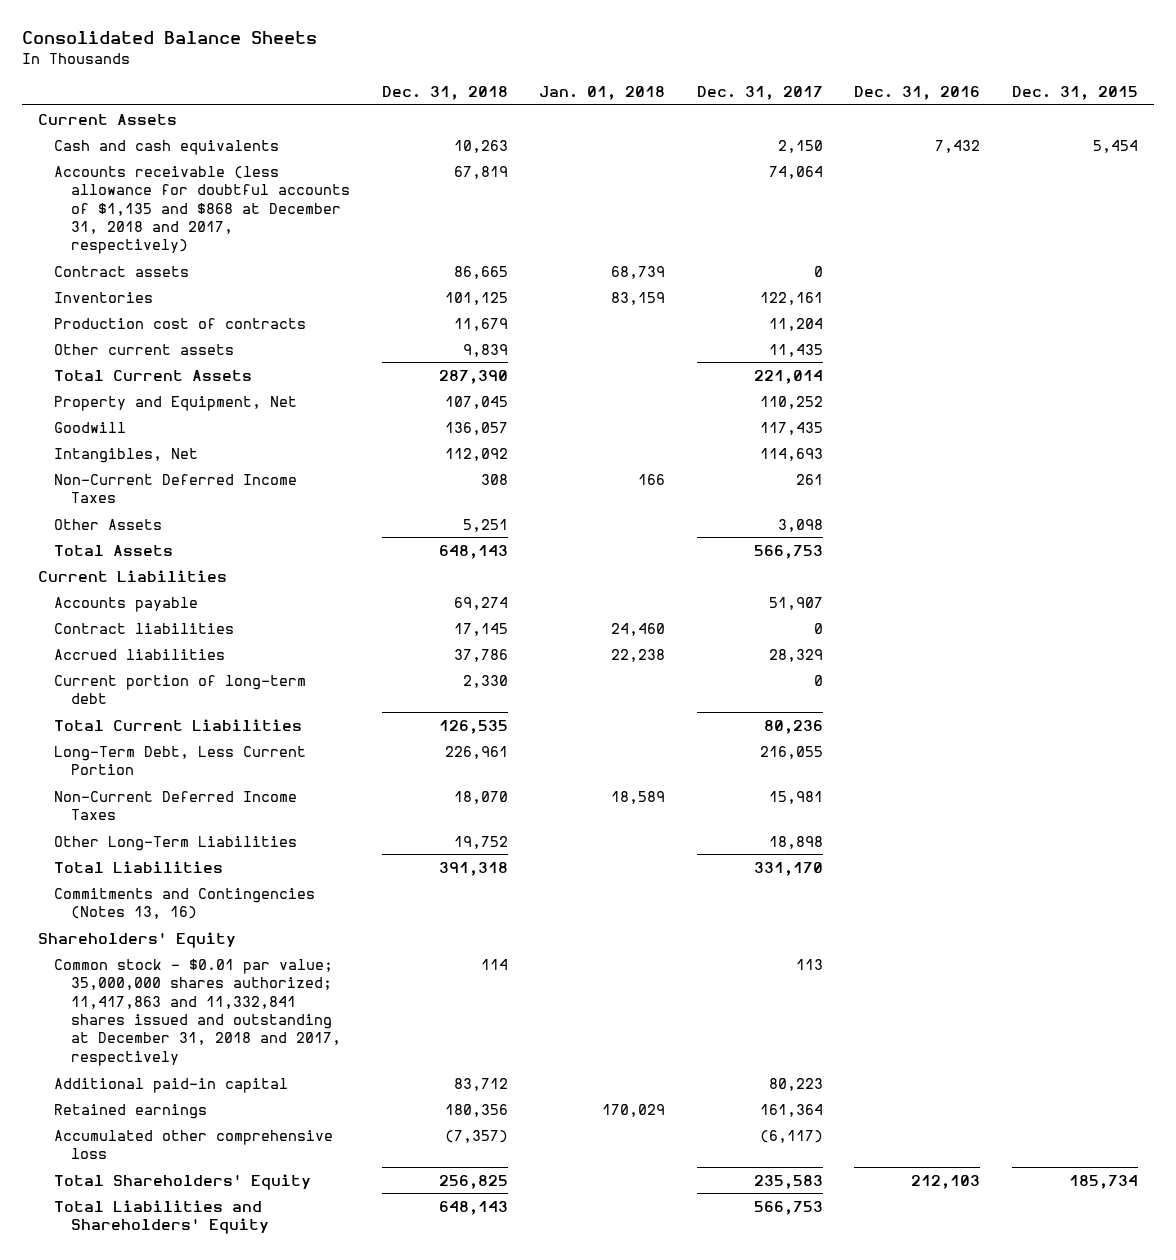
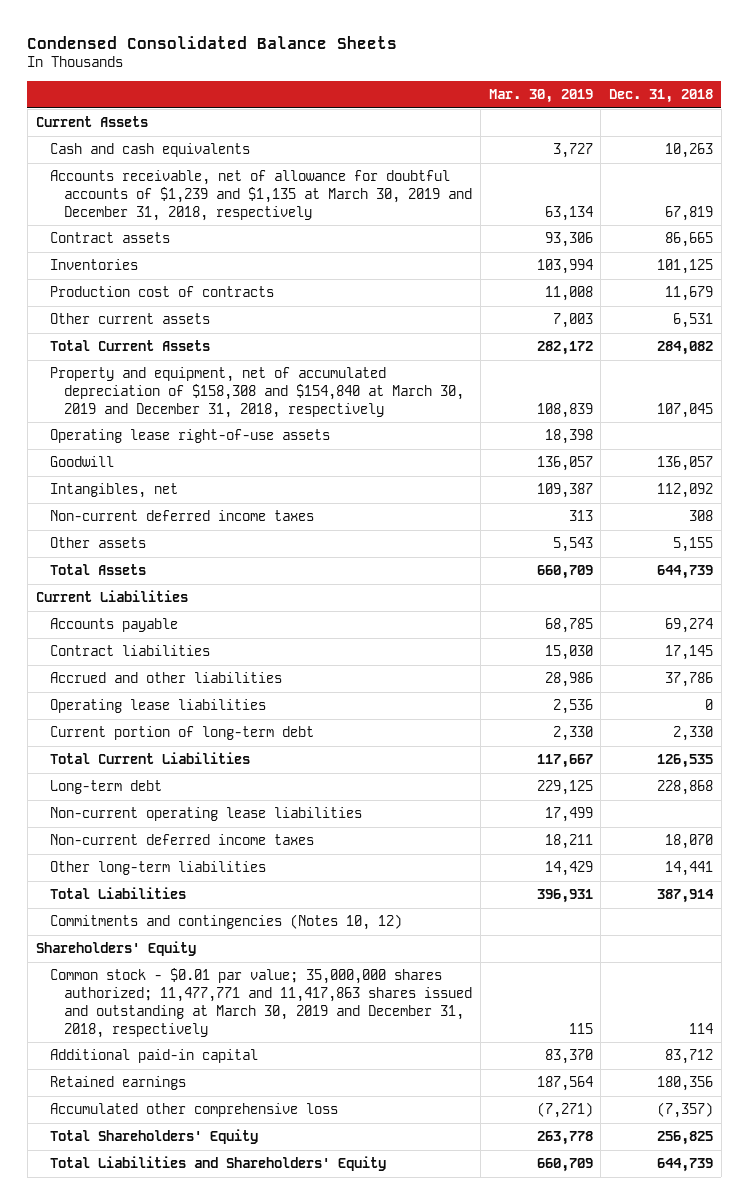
[22,31,318,45] Consolidated Balance Sheets -> [27,35,398,49] Condensed Consolidated Balance Sheets
[539,86,666,101] Jan. 01, 2018 -> none
[696,86,823,101] Dec. 31, 2017 -> none
[854,86,981,101] Dec. 31, 2016 -> none
[1011,86,1138,101] Dec. 31, 2015 -> none
none -> [488,89,593,104] Mar. 30, 2019
[54,165,351,255] Accounts receivable (less allowance for doubtful accounts of $1,135 and $868 at December 31, 2018 and 2017, respectively) -> [50,170,473,221] Accounts receivable, net of allowance for doubtful accounts of $1,239 and $1,135 at March 30, 2019 and December 31, 2018, respectively
[462,343,508,357] 9,839 -> [673,313,714,329] 6,531
[438,369,508,384] 287,390 -> [657,341,714,356] 284,082
[54,395,298,411] Property and Equipment, Net -> [50,367,465,418] Property and equipment, net of accumulated depreciation of $158,308 and $154,840 at March 30, 2019 and December 31, 2018, respectively
none -> [50,429,331,444] Operating lease right-of-use assets
[54,447,199,463] Intangibles, Net -> [50,483,179,499] Intangibles, net
[54,473,298,504] Non-Current Deferred Income Taxes -> [50,510,315,522] Non-current deferred income taxes
[54,518,163,530] Other Assets -> [50,537,147,549] Other assets
[462,518,508,532] 5,251 -> [673,537,714,553] 5,155
[438,544,508,559] 648,143 -> [657,565,714,580] 644,739
[54,648,226,660] Accrued liabilities -> [50,672,283,684] Accrued and other liabilities
none -> [50,699,267,714] Operating lease liabilities
[54,745,307,776] Long-Term Debt, Less Current Portion -> [50,780,163,795] Long-term debt
[444,745,508,759] 226,961 -> [657,780,714,796] 228,868
none -> [50,807,363,822] Non-current operating lease liabilities
[54,790,298,821] Non-Current Deferred Income Taxes -> [50,834,315,846] Non-current deferred income taxes
[54,835,298,851] Other Long-Term Liabilities -> [50,861,267,876] Other long-term liabilities
[453,835,508,849] 19,752 -> [665,861,714,877] 14,441
[438,861,508,876] 391,318 -> [657,889,715,904] 387,914
[54,887,316,920] Commitments and Contingencies (Notes 13, 16) -> [50,914,403,931] Commitments and contingencies (Notes 10, 12)
[54,958,342,1066] Common stock - $0.01 par value; 35,000,000 shares authorized; 11,417,863 and 11,332,841 shares issued and outstanding at December 31, 2018 and 2017, respectively -> [50,968,473,1038] Common stock - $0.01 par value; 35,000,000 shares authorized; 11,477,771 and 11,417,863 shares issued and outstanding at March 30, 2019 and December 31, 2018, respectively
[438,1200,508,1215] 648,143 -> [657,1158,714,1173] 644,739

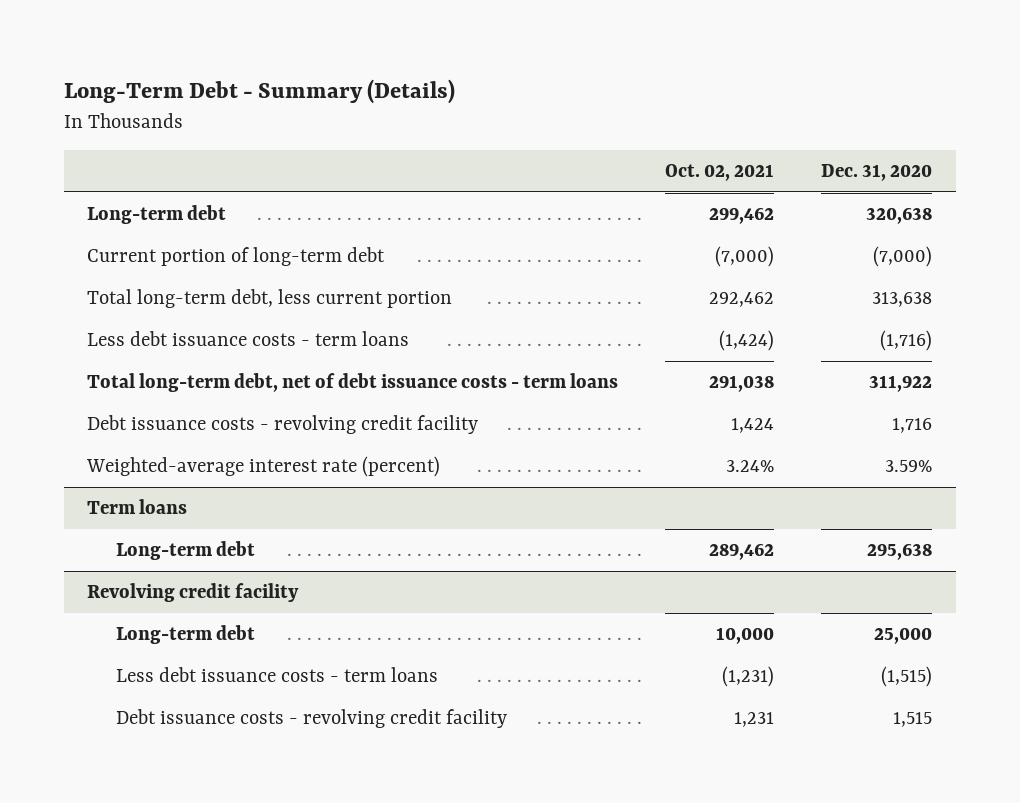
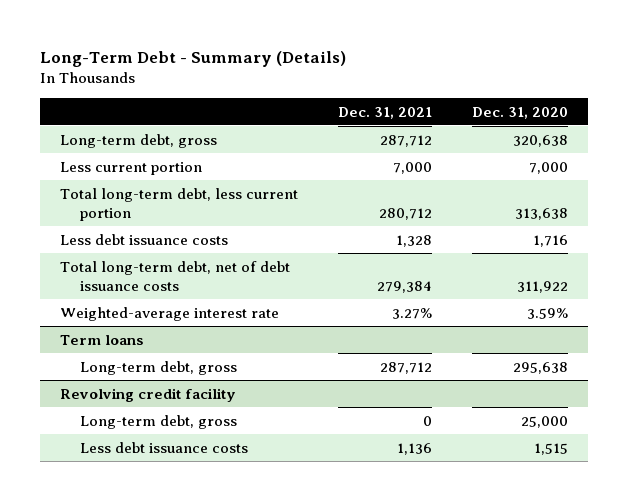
[665,163,775,181] Oct. 02, 2021 -> none
none -> [337,106,432,119] Dec. 31, 2021
[87,205,227,225] Long-term debt -> [60,133,218,148] Long-term debt, gross
[87,247,386,267] Current portion of long-term debt -> [60,161,203,175] Less current portion
[873,246,933,268] (7,000) -> [528,161,568,174] 7,000
[87,415,479,435] Debt issuance costs - revolving credit facility -> none
[87,331,410,347] Less debt issuance costs - term loans -> [60,233,229,245] Less debt issuance costs
[880,330,933,352] (1,716) -> [532,234,568,247] 1,716
[87,373,619,393] Total long-term debt, net of debt issuance costs - term loans -> [60,260,291,291] Total long-term debt, net of debt issuance costs
[86,456,441,478] Weighted-average interest rate (percent) -> [60,306,280,321] Weighted-average interest rate
[116,541,256,561] Long-term debt -> [80,360,238,375] Long-term debt, gross
[116,709,508,729] Debt issuance costs - revolving credit facility -> none
[116,625,256,645] Long-term debt -> [80,414,238,429] Long-term debt, gross
[116,667,439,683] Less debt issuance costs - term loans -> [80,441,249,453] Less debt issuance costs
[881,666,933,688] (1,515) -> [533,442,568,455] 1,515

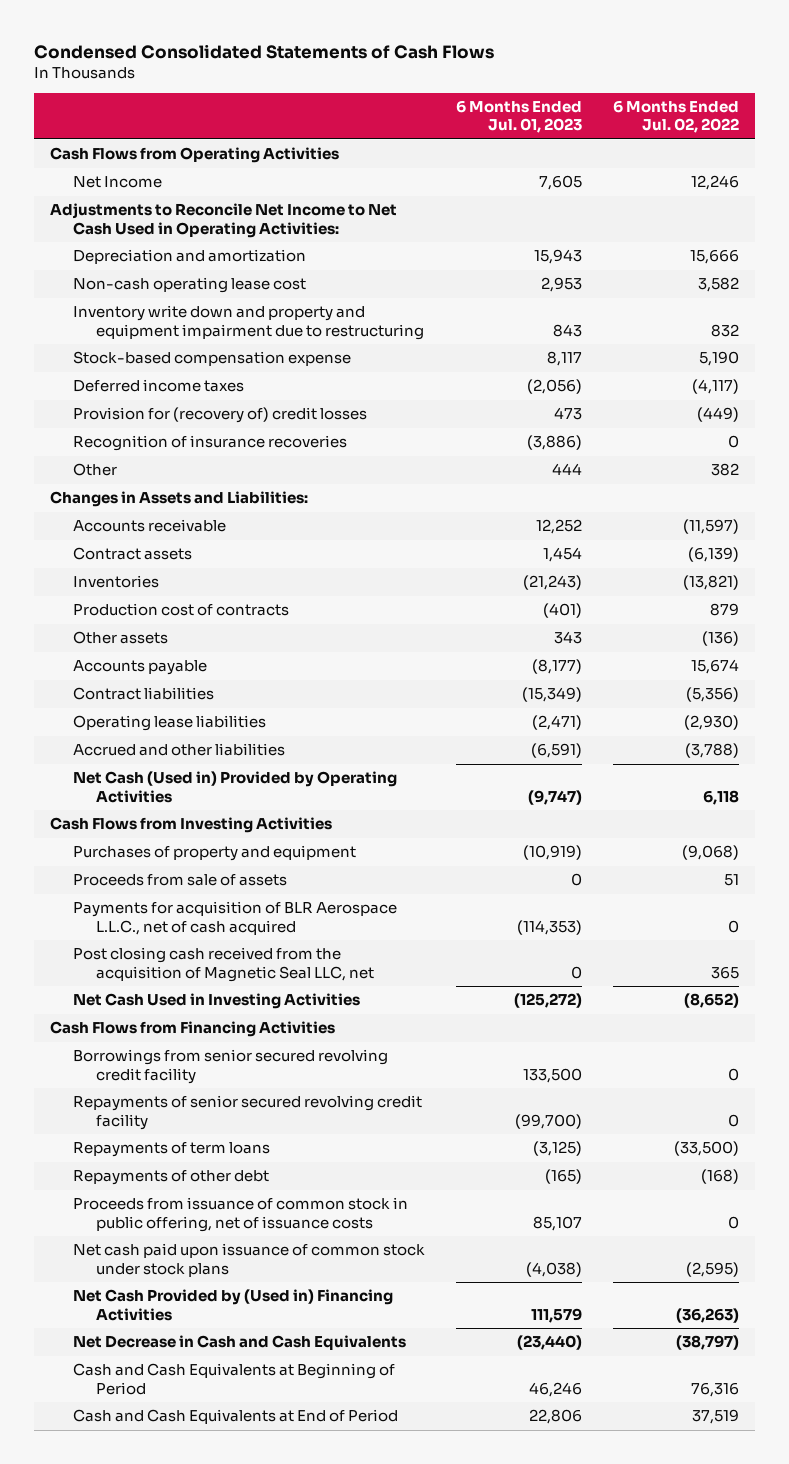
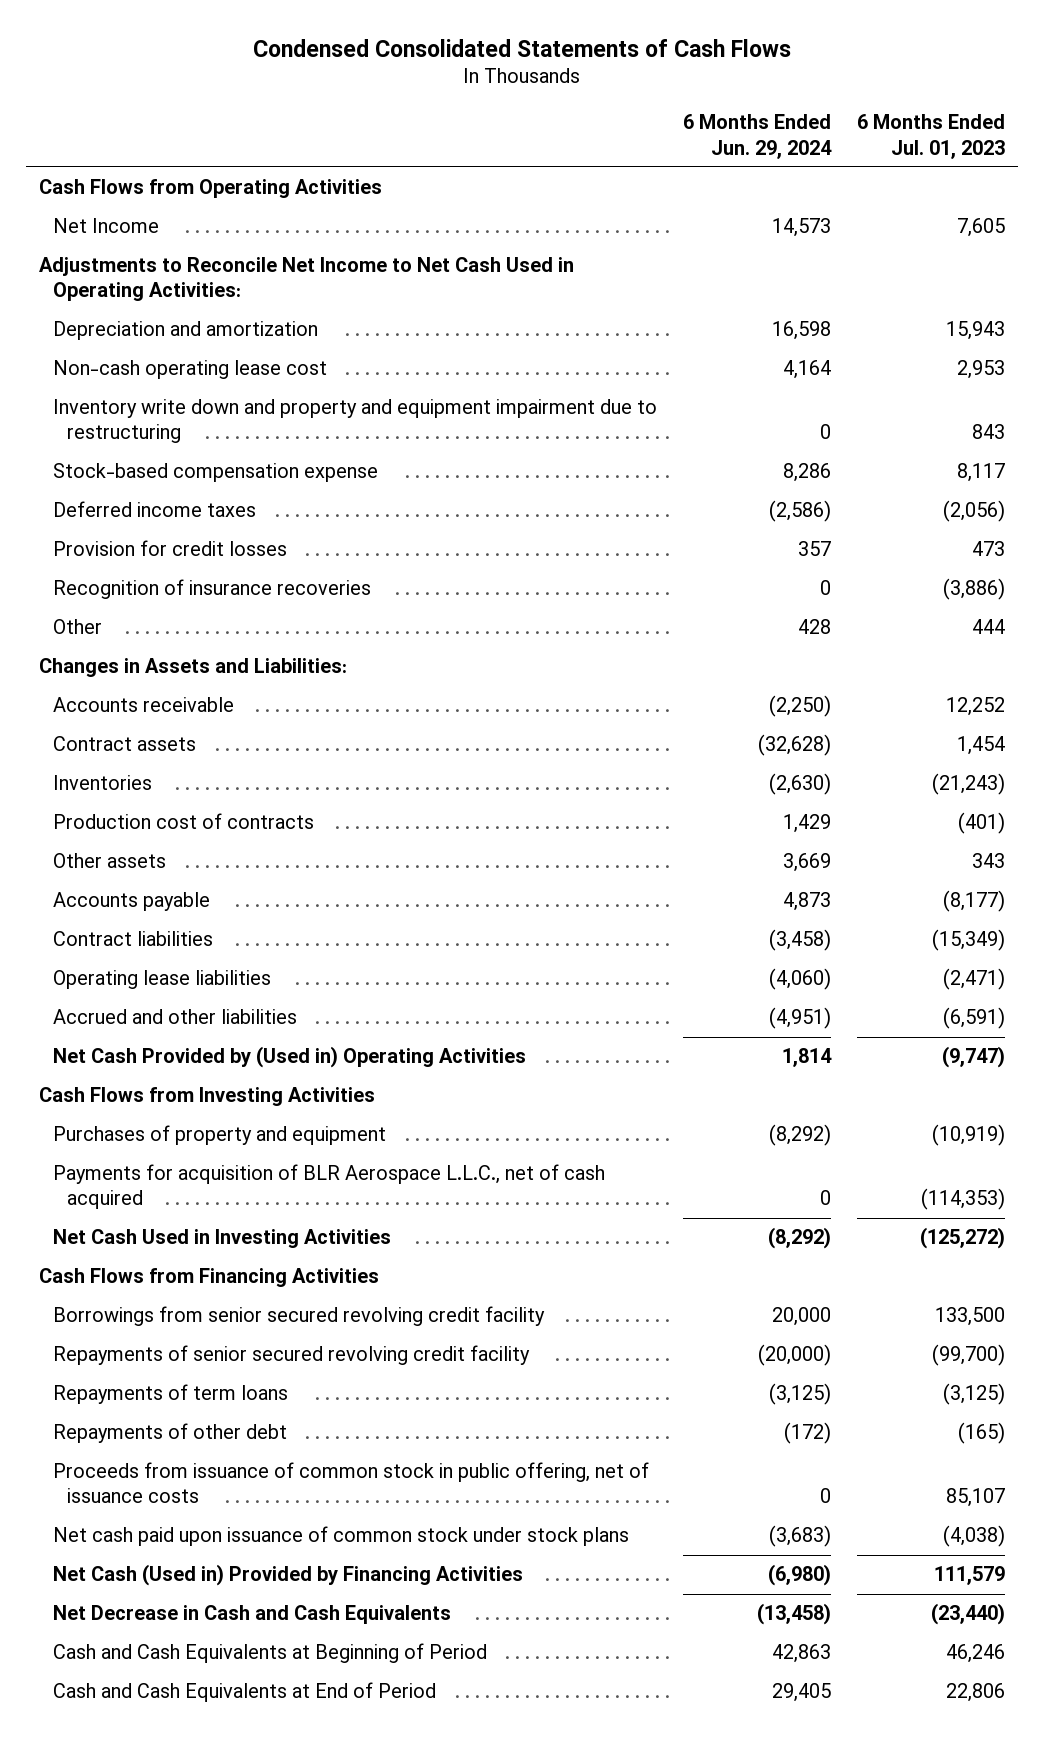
[613,100,740,134] 6 Months Ended Jul. 02, 2022 -> none
none -> [683,114,833,159] 6 Months Ended Jun. 29, 2024
[72,407,367,424] Provision for (recovery of) credit losses -> [53,540,288,557] Provision for credit losses
[72,771,397,803] Net Cash (Used in) Provided by Operating Activities -> [53,1046,527,1069] Net Cash Provided by (Used in) Operating Activities
[72,874,287,887] Proceeds from sale of assets -> none
[72,947,374,982] Post closing cash received from the acquisition of Magnetic Seal LLC, net -> none
[72,1289,393,1321] Net Cash Provided by (Used in) Financing Activities -> [53,1564,524,1587] Net Cash (Used in) Provided by Financing Activities

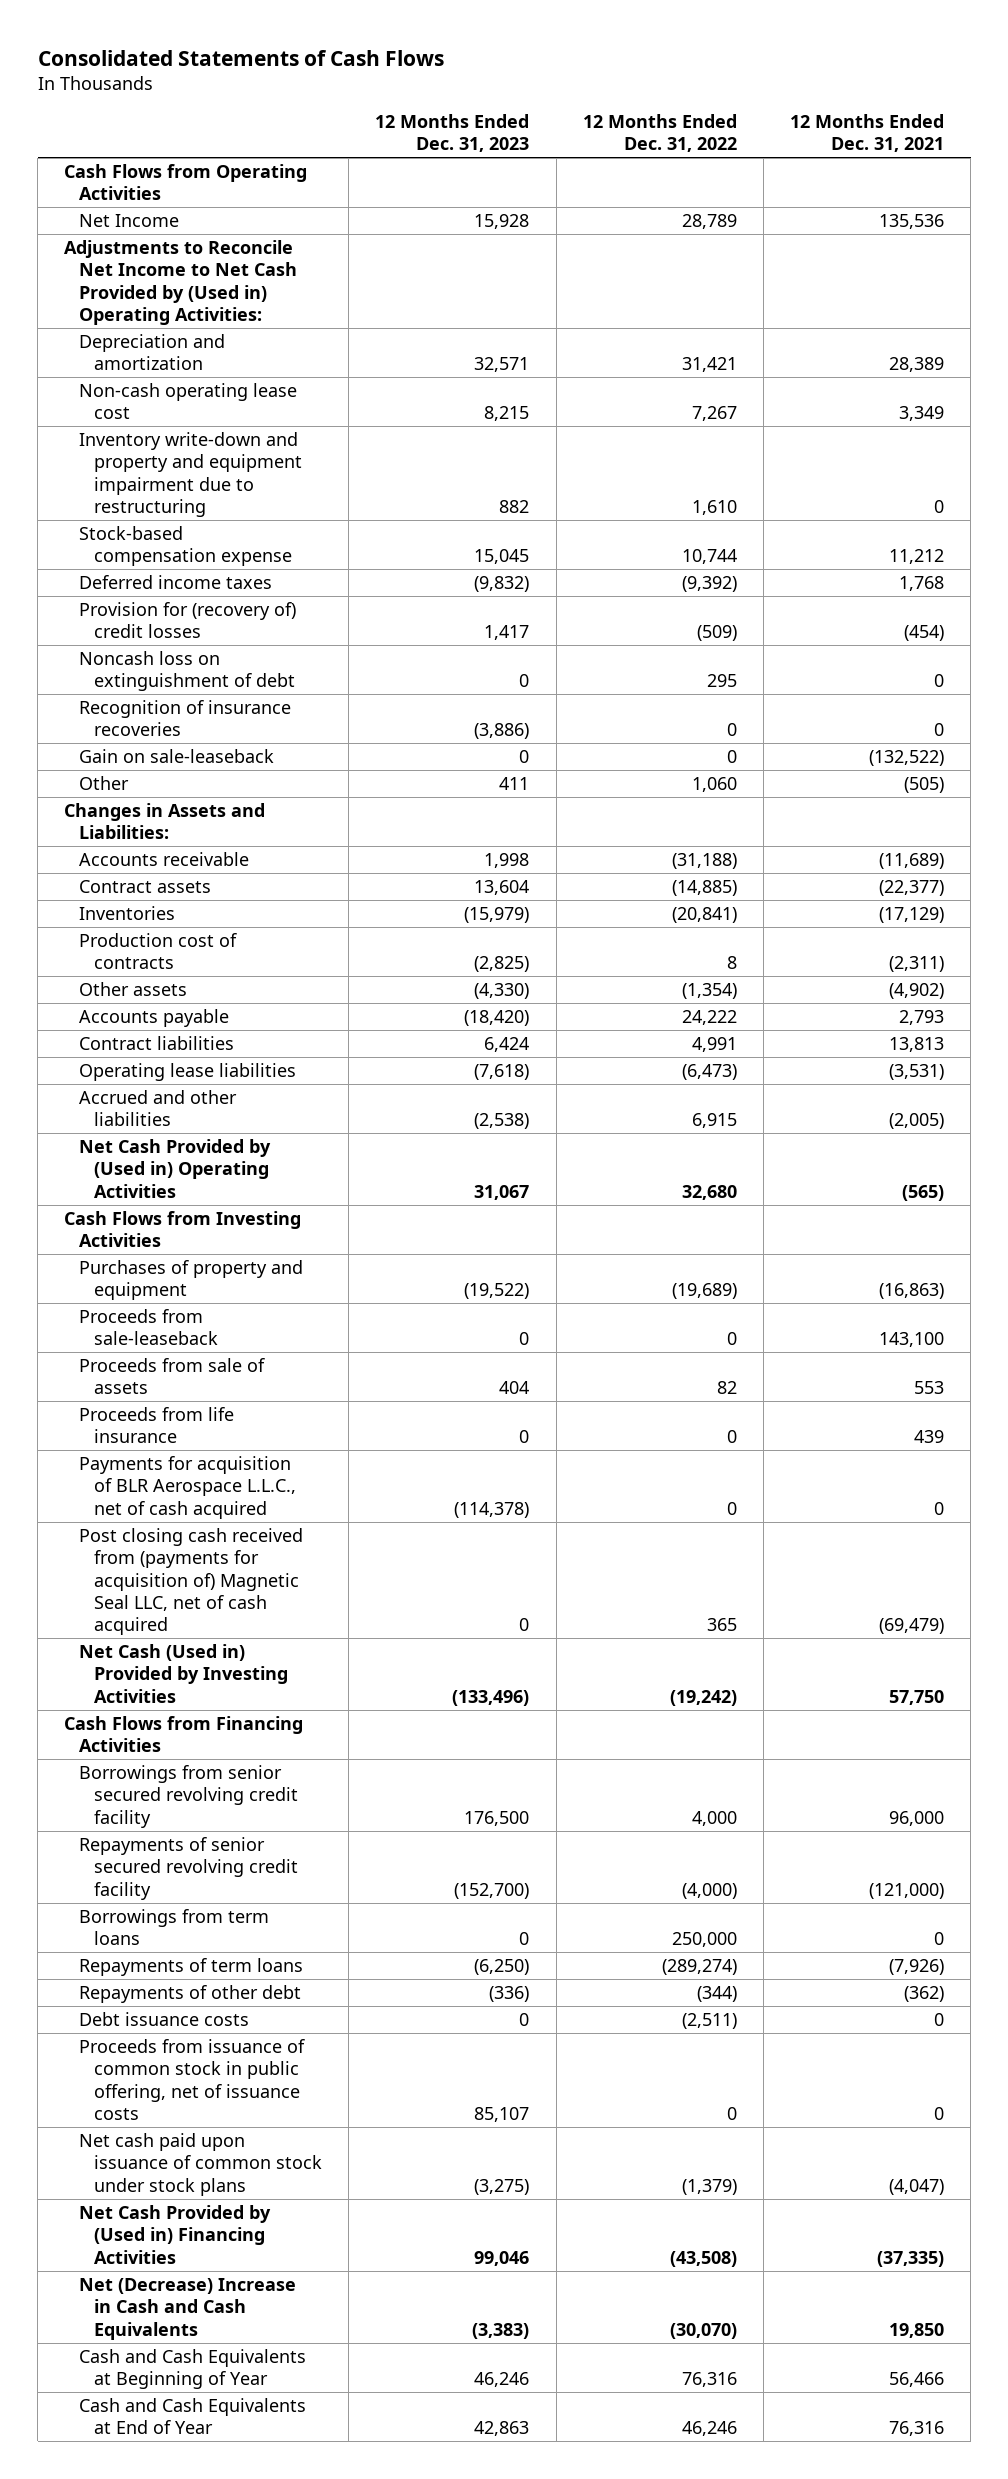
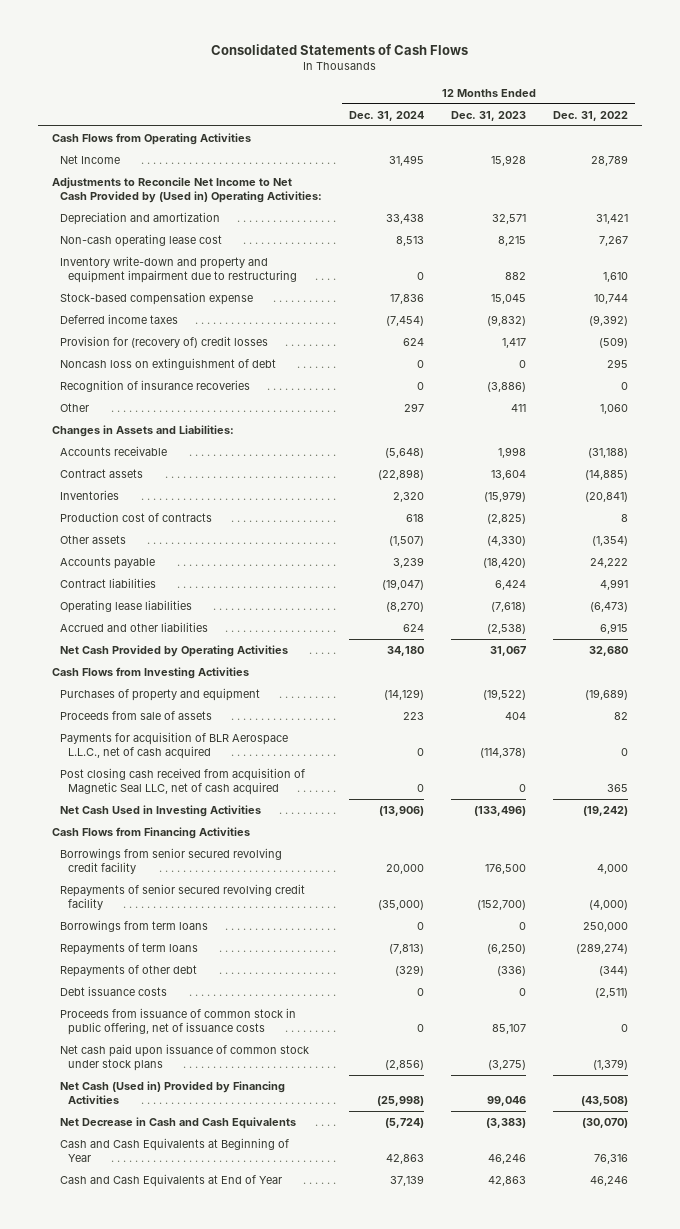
[790,114,945,153] 12 Months Ended Dec. 31, 2021 -> none
none -> [349,110,425,121] Dec. 31, 2024
[79,749,275,764] Gain on sale-leaseback -> none
[79,1139,272,1198] Net Cash Provided by (Used in) Operating Activities -> [59,645,288,658] Net Cash Provided by Operating Activities
[79,1309,219,1346] Proceeds from sale-leaseback -> none
[79,1407,235,1444] Proceeds from life insurance -> none
[79,1528,304,1635] Post closing cash received from (payments for acquisition of) Magnetic Seal LLC, net of cash acquired -> [59,768,305,796] Post closing cash received from acquisition of Magnetic Seal LLC, net of cash acquired
[79,1644,289,1703] Net Cash (Used in) Provided by Investing Activities -> [59,805,261,818] Net Cash Used in Investing Activities
[79,2205,272,2264] Net Cash Provided by (Used in) Financing Activities -> [59,1081,285,1105] Net Cash (Used in) Provided by Financing Activities
[79,2278,297,2340] Net (Decrease) Increase in Cash and Cash Equivalents -> [59,1117,296,1130] Net Decrease in Cash and Cash Equivalents

